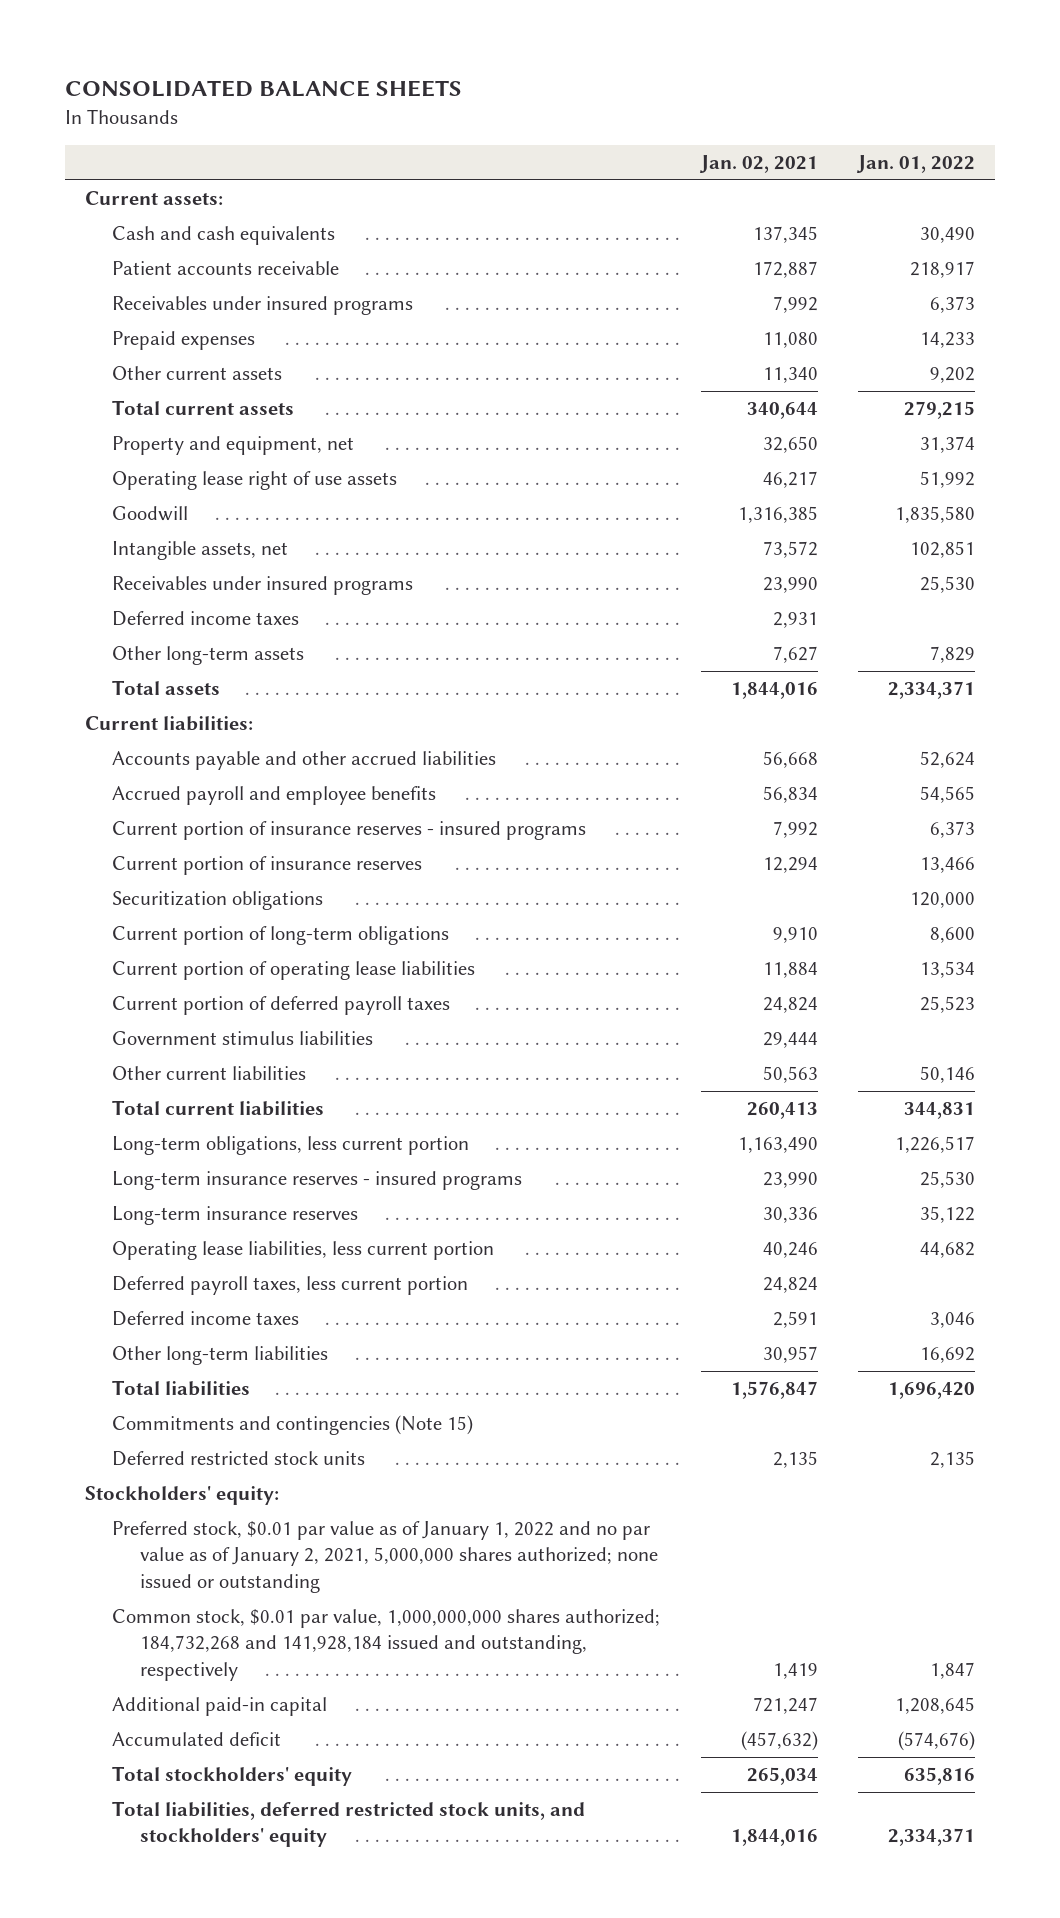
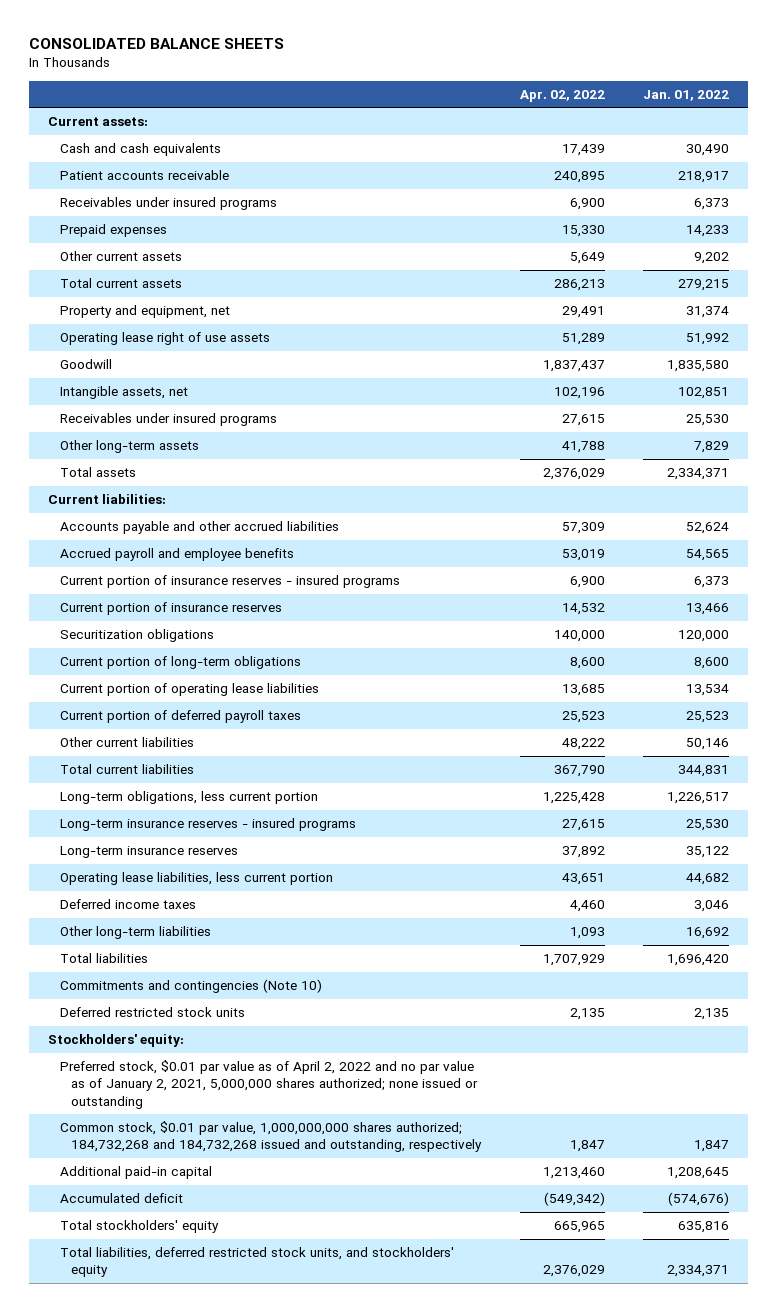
[698,155,818,174] Jan. 02, 2021 -> none
none -> [519,89,605,102] Apr. 02, 2022
[112,611,300,627] Deferred income taxes -> none
[112,1031,374,1046] Government stimulus liabilities -> none
[112,1276,469,1296] Deferred payroll taxes, less current portion -> none
[112,1415,474,1436] Commitments and contingencies (Note 15) -> [59,979,322,994] Commitments and contingencies (Note 10)
[112,1521,658,1593] Preferred stock, $0.01 par value as of January 1, 2022 and no par value as of January 2, 2021, 5,000,000 shares authorized; none issued or outstanding -> [59,1060,479,1109] Preferred stock, $0.01 par value as of April 2, 2022 and no par value as of January 2, 2021, 5,000,000 shares authorized; none issued or outstanding
[112,1609,661,1681] Common stock, $0.01 par value, 1,000,000,000 shares authorized; 184,732,268 and 141,928,184 issued and outstanding, respectively -> [59,1121,483,1153] Common stock, $0.01 par value, 1,000,000,000 shares authorized; 184,732,268 and 184,732,268 issued and outstanding, respectively

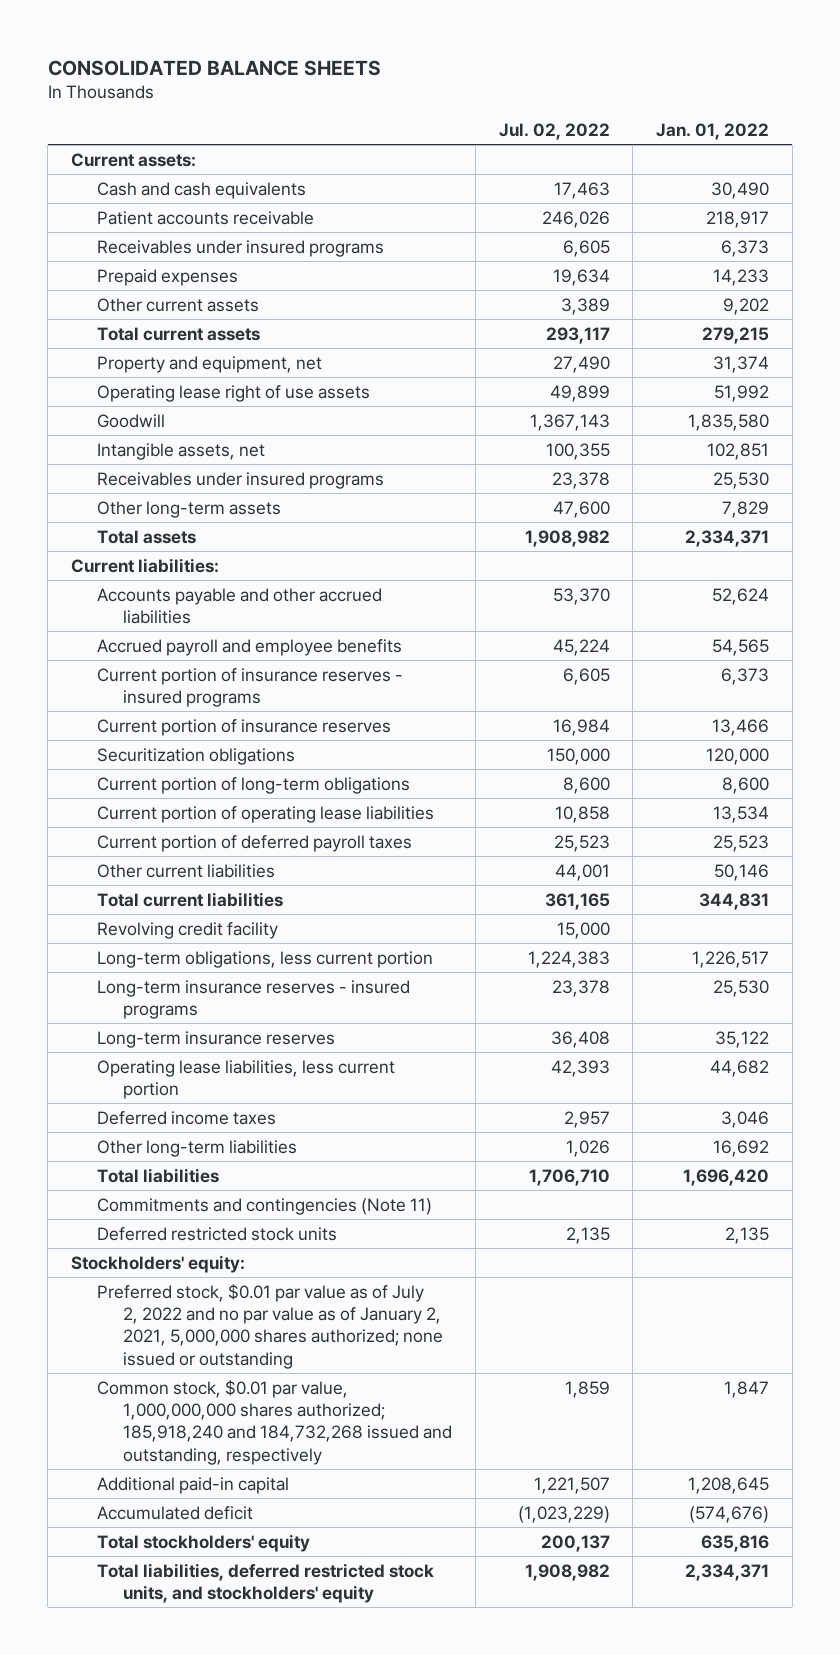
[519,89,605,102] Apr. 02, 2022 -> none
none -> [498,123,610,141] Jul. 02, 2022
none -> [97,921,279,939] Revolving credit facility
[59,979,322,994] Commitments and contingencies (Note 10) -> [97,1197,433,1215] Commitments and contingencies (Note 11)
[59,1060,479,1109] Preferred stock, $0.01 par value as of April 2, 2022 and no par value as of January 2, 2021, 5,000,000 shares authorized; none issued or outstanding -> [97,1283,444,1369] Preferred stock, $0.01 par value as of July 2, 2022 and no par value as of January 2, 2021, 5,000,000 shares authorized; none issued or outstanding
[59,1121,483,1153] Common stock, $0.01 par value, 1,000,000,000 shares authorized; 184,732,268 and 184,732,268 issued and outstanding, respectively -> [97,1379,453,1465] Common stock, $0.01 par value, 1,000,000,000 shares authorized; 185,918,240 and 184,732,268 issued and outstanding, respectively

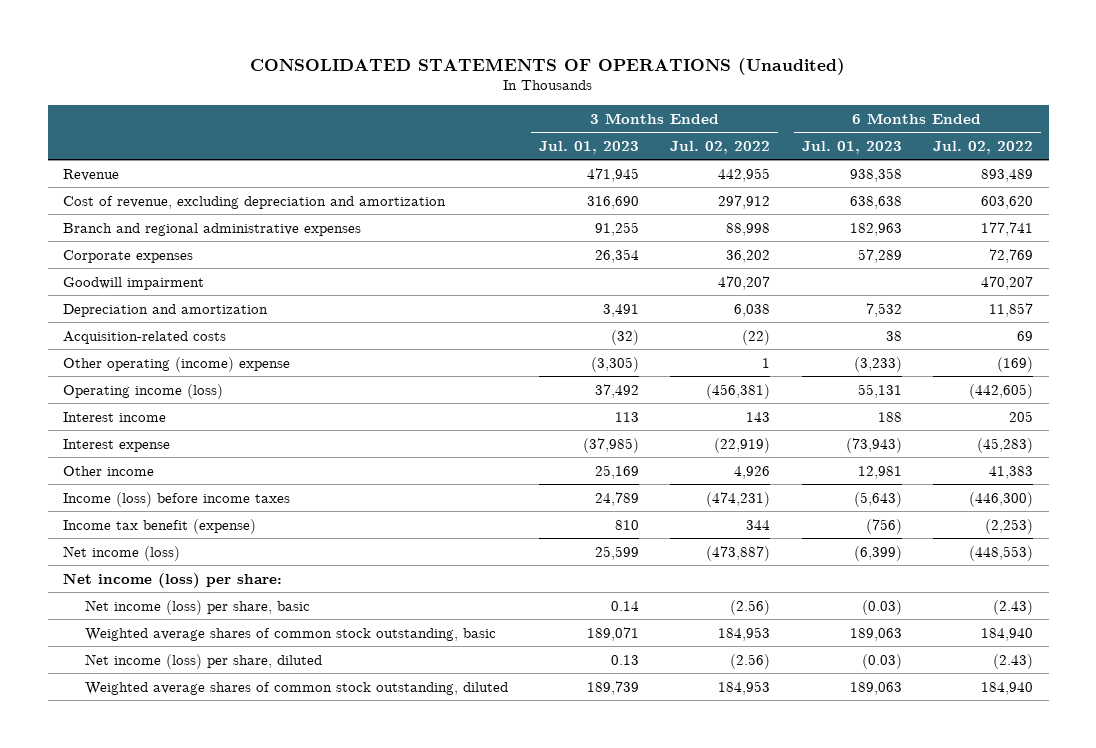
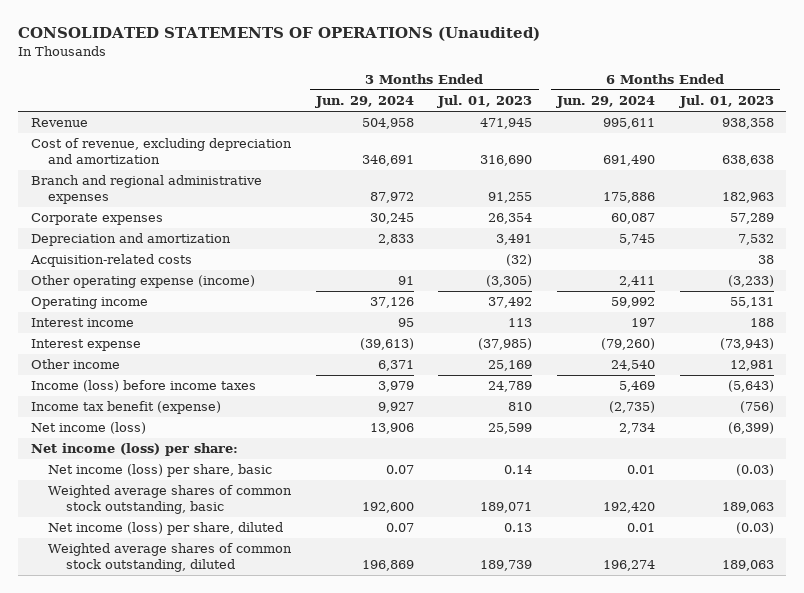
[670,140,771,154] Jul. 02, 2022 -> none
[932,140,1033,154] Jul. 02, 2022 -> none
none -> [314,96,414,109] Jun. 29, 2024
none -> [555,96,655,109] Jun. 29, 2024
[63,276,205,290] Goodwill impairment -> none
[63,356,291,372] Other operating (income) expense -> [30,275,255,289] Other operating expense (income)
[63,383,224,399] Operating income (loss) -> [30,297,148,310] Operating income

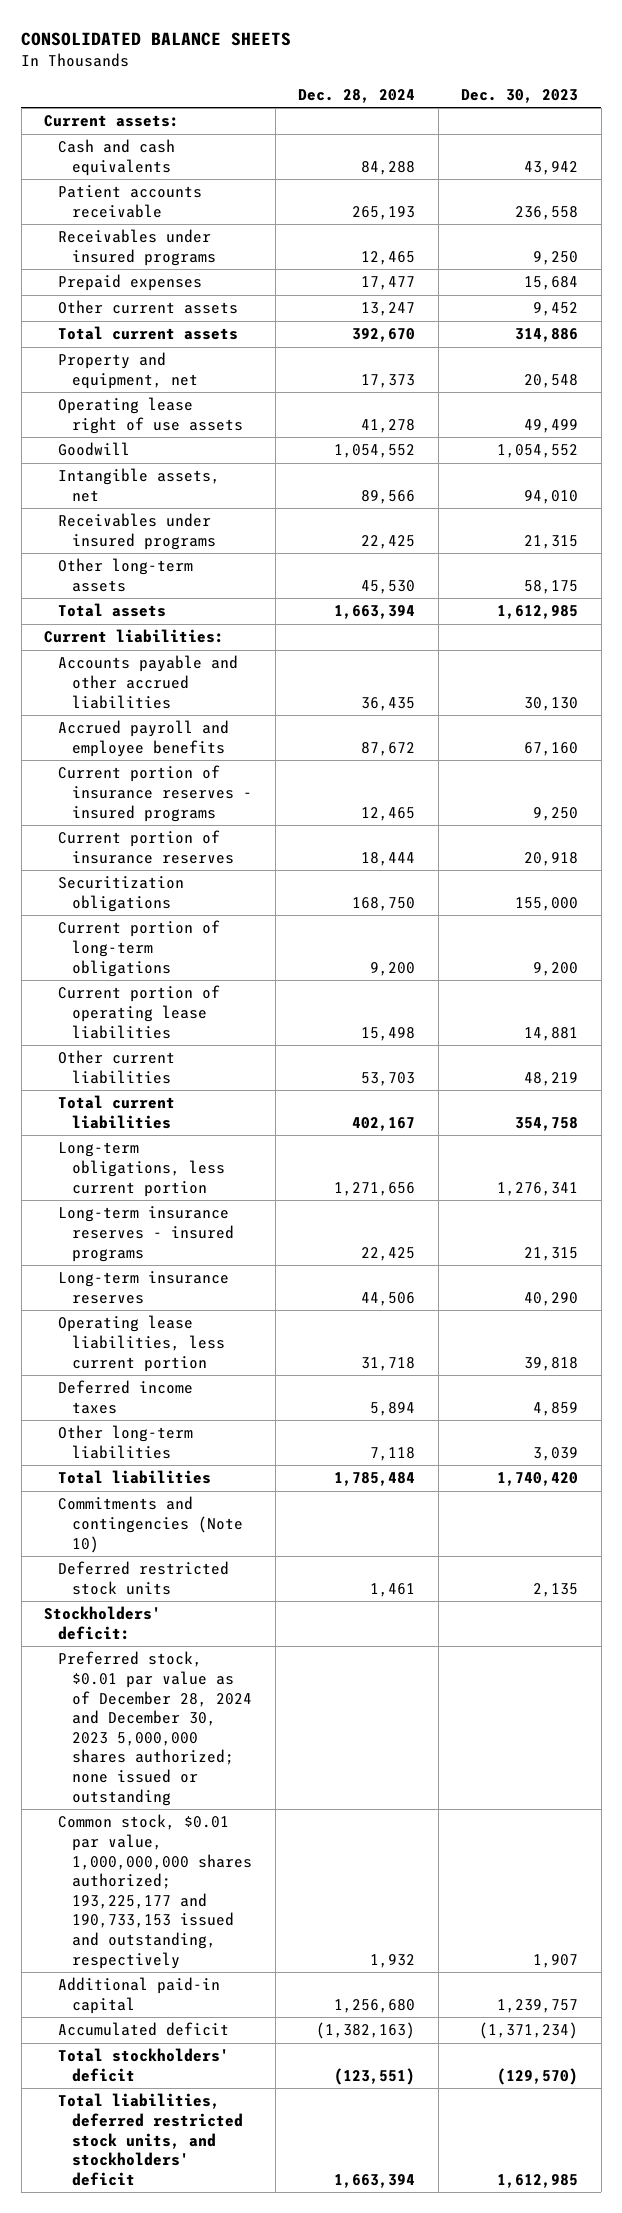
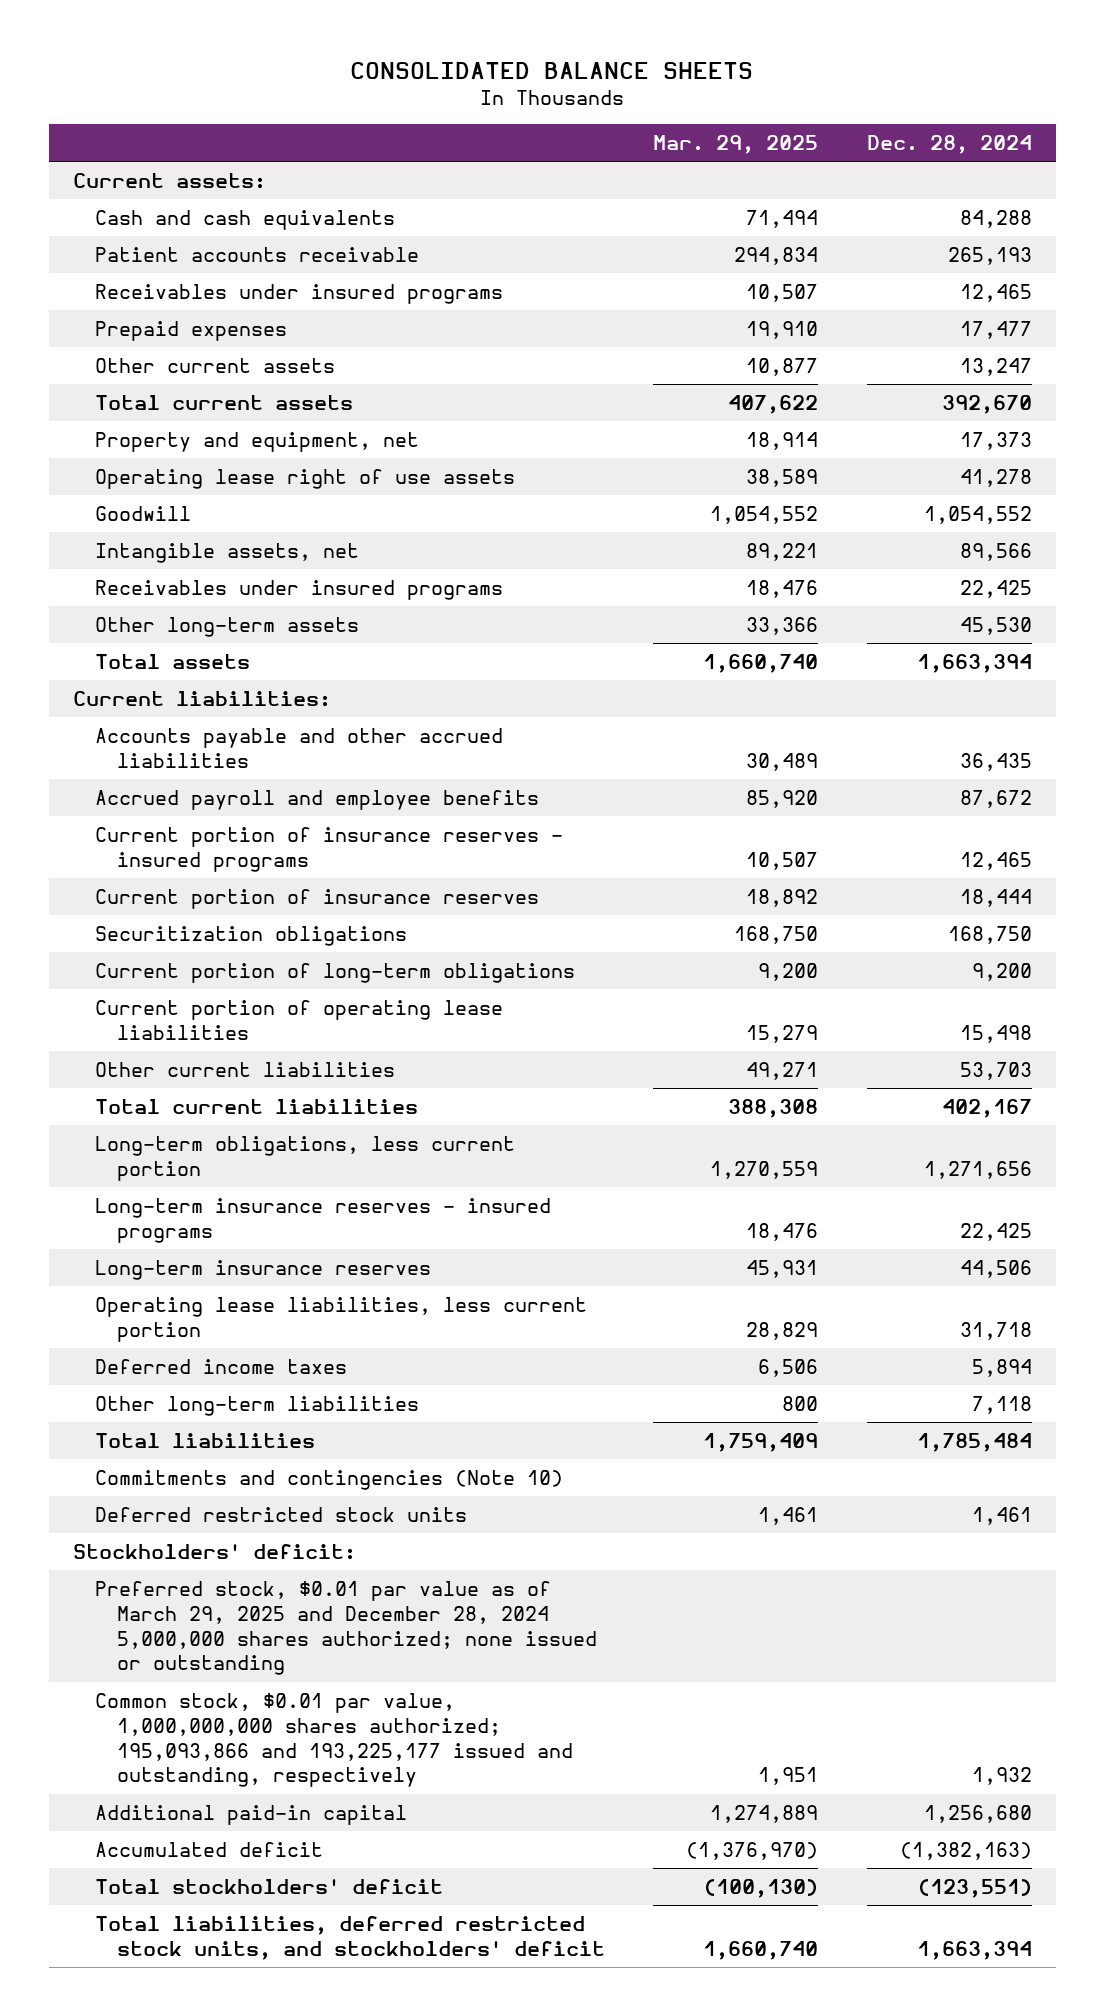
[461,88,579,103] Dec. 30, 2023 -> none
none -> [653,134,819,154] Mar. 29, 2025
[58,1651,253,1806] Preferred stock, $0.01 par value as of December 28, 2024 and December 30, 2023 5,000,000 shares authorized; none issued or outstanding -> [94,1580,597,1676] Preferred stock, $0.01 par value as of March 29, 2025 and December 28, 2024 5,000,000 shares authorized; none issued or outstanding
[58,1814,253,1969] Common stock, $0.01 par value, 1,000,000,000 shares authorized; 193,225,177 and 190,733,153 issued and outstanding, respectively -> [94,1692,573,1788] Common stock, $0.01 par value, 1,000,000,000 shares authorized; 195,093,866 and 193,225,177 issued and outstanding, respectively

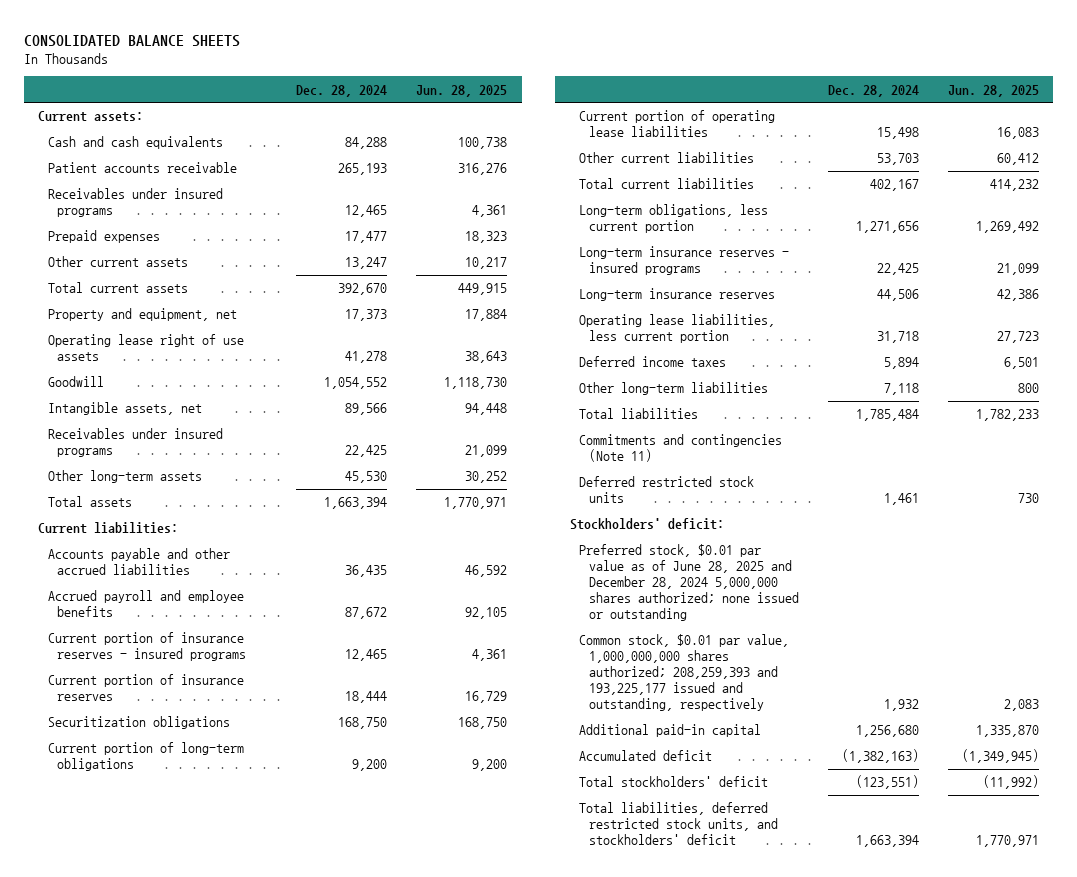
[653,134,819,154] Mar. 29, 2025 -> none
none -> [416,84,508,97] Jun. 28, 2025
[94,1469,563,1490] Commitments and contingencies (Note 10) -> [579,434,783,463] Commitments and contingencies (Note 11)
[94,1580,597,1676] Preferred stock, $0.01 par value as of March 29, 2025 and December 28, 2024 5,000,000 shares authorized; none issued or outstanding -> [579,544,799,622] Preferred stock, $0.01 par value as of June 28, 2025 and December 28, 2024 5,000,000 shares authorized; none issued or outstanding
[94,1692,573,1788] Common stock, $0.01 par value, 1,000,000,000 shares authorized; 195,093,866 and 193,225,177 issued and outstanding, respectively -> [579,634,790,712] Common stock, $0.01 par value, 1,000,000,000 shares authorized; 208,259,393 and 193,225,177 issued and outstanding, respectively

